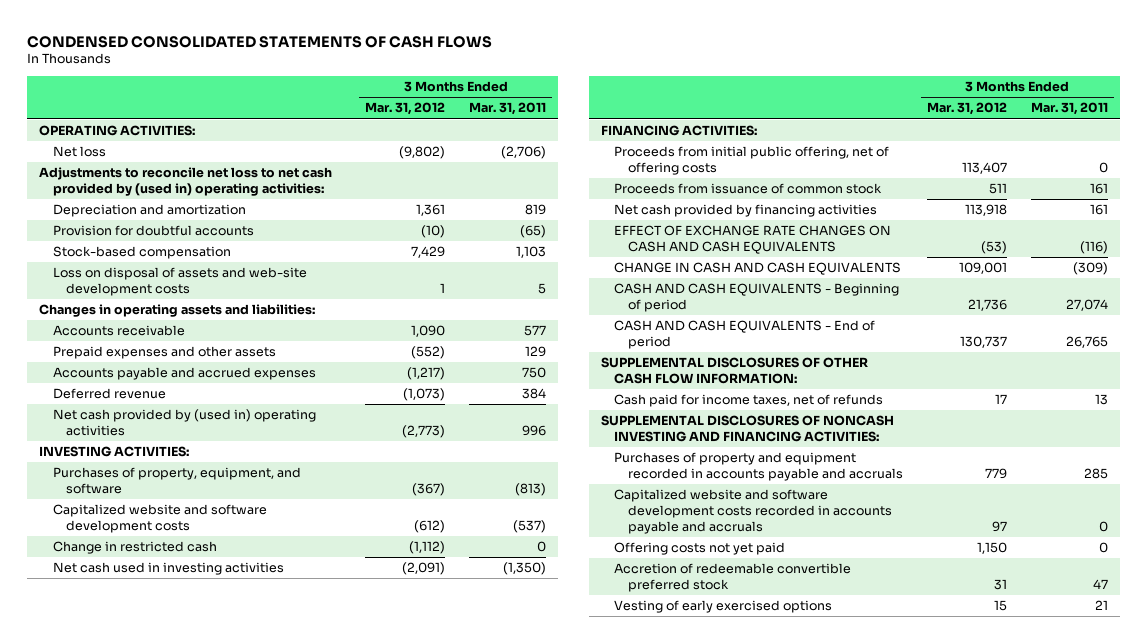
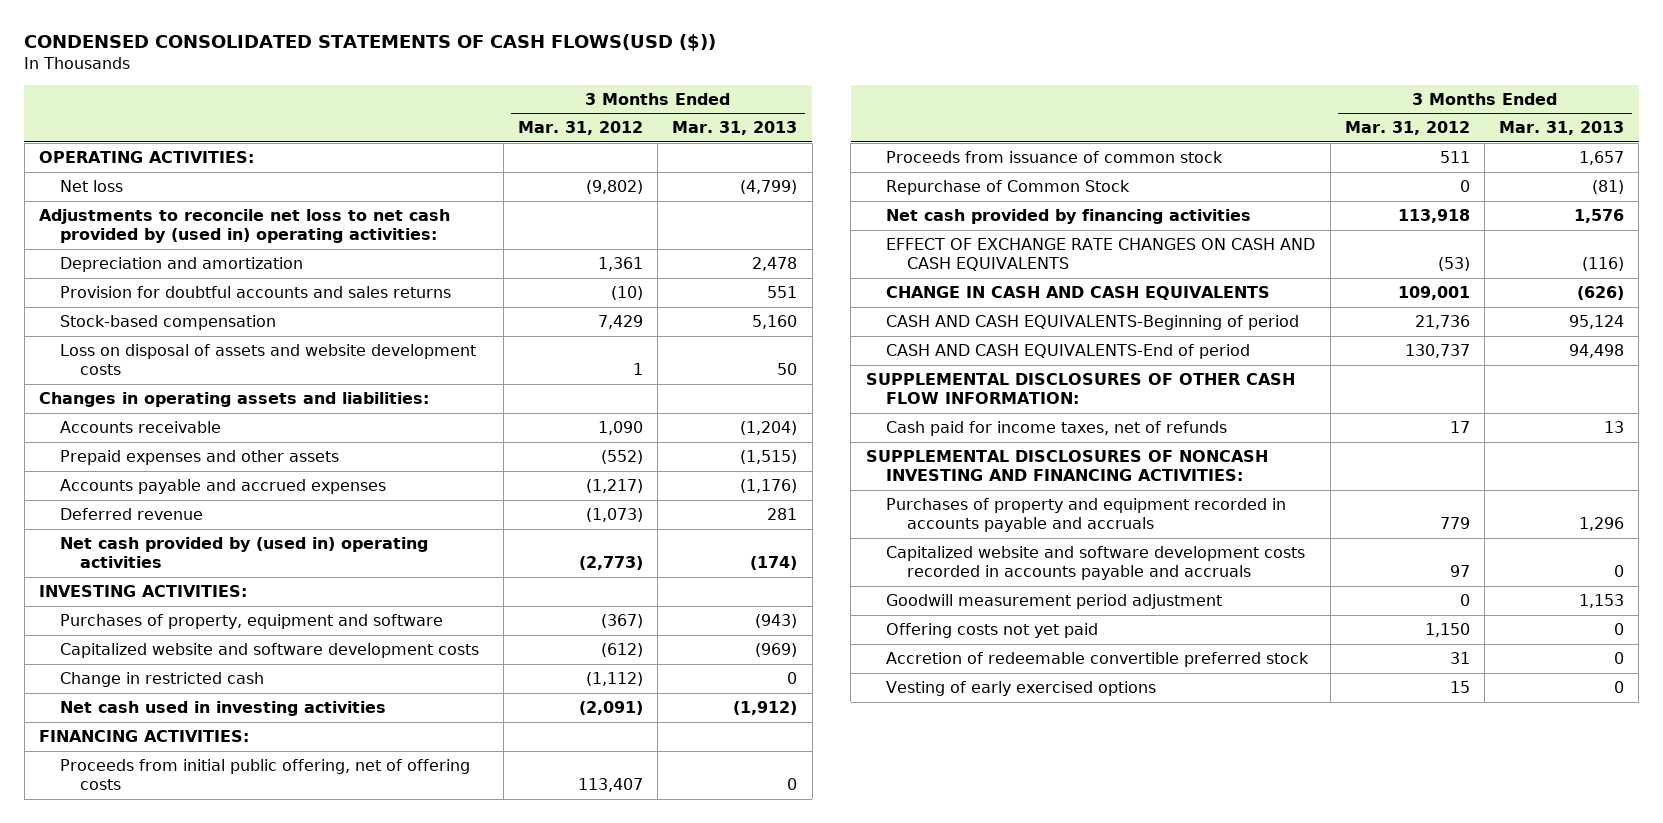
[27,35,493,48] CONDENSED CONSOLIDATED STATEMENTS OF CASH FLOWS -> [24,34,717,52] CONDENSED CONSOLIDATED STATEMENTS OF CASH FLOWS(USD ($))
[468,102,546,116] Mar. 31, 2011 -> none
none -> [672,121,798,136] Mar. 31, 2013
[52,225,254,237] Provision for doubtful accounts -> [59,285,451,298] Provision for doubtful accounts and sales returns
[52,267,307,296] Loss on disposal of assets and web-site development costs -> [59,343,476,376] Loss on disposal of assets and website development costs
[52,467,301,494] Purchases of property, equipment, and software -> [59,613,443,629] Purchases of property, equipment and software
none -> [886,179,1131,195] Repurchase of Common Stock
[614,283,900,312] CASH AND CASH EQUIVALENTS - Beginning of period -> [886,314,1300,330] CASH AND CASH EQUIVALENTS-Beginning of period
[614,320,876,349] CASH AND CASH EQUIVALENTS - End of period -> [886,343,1251,359] CASH AND CASH EQUIVALENTS-End of period
none -> [886,593,1223,609] Goodwill measurement period adjustment

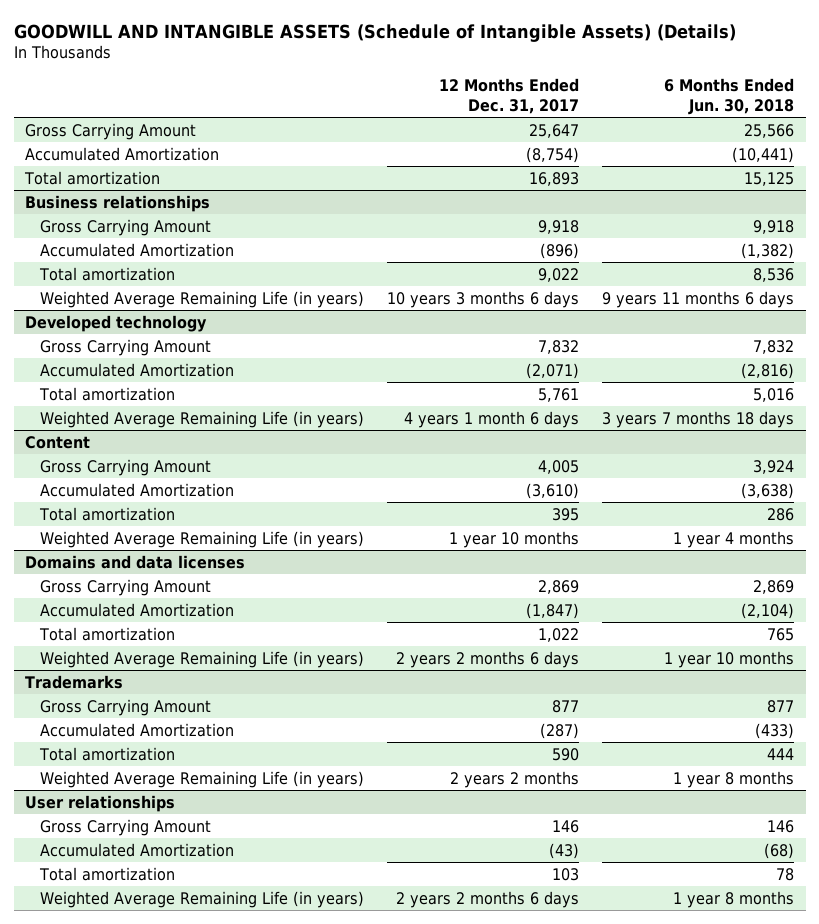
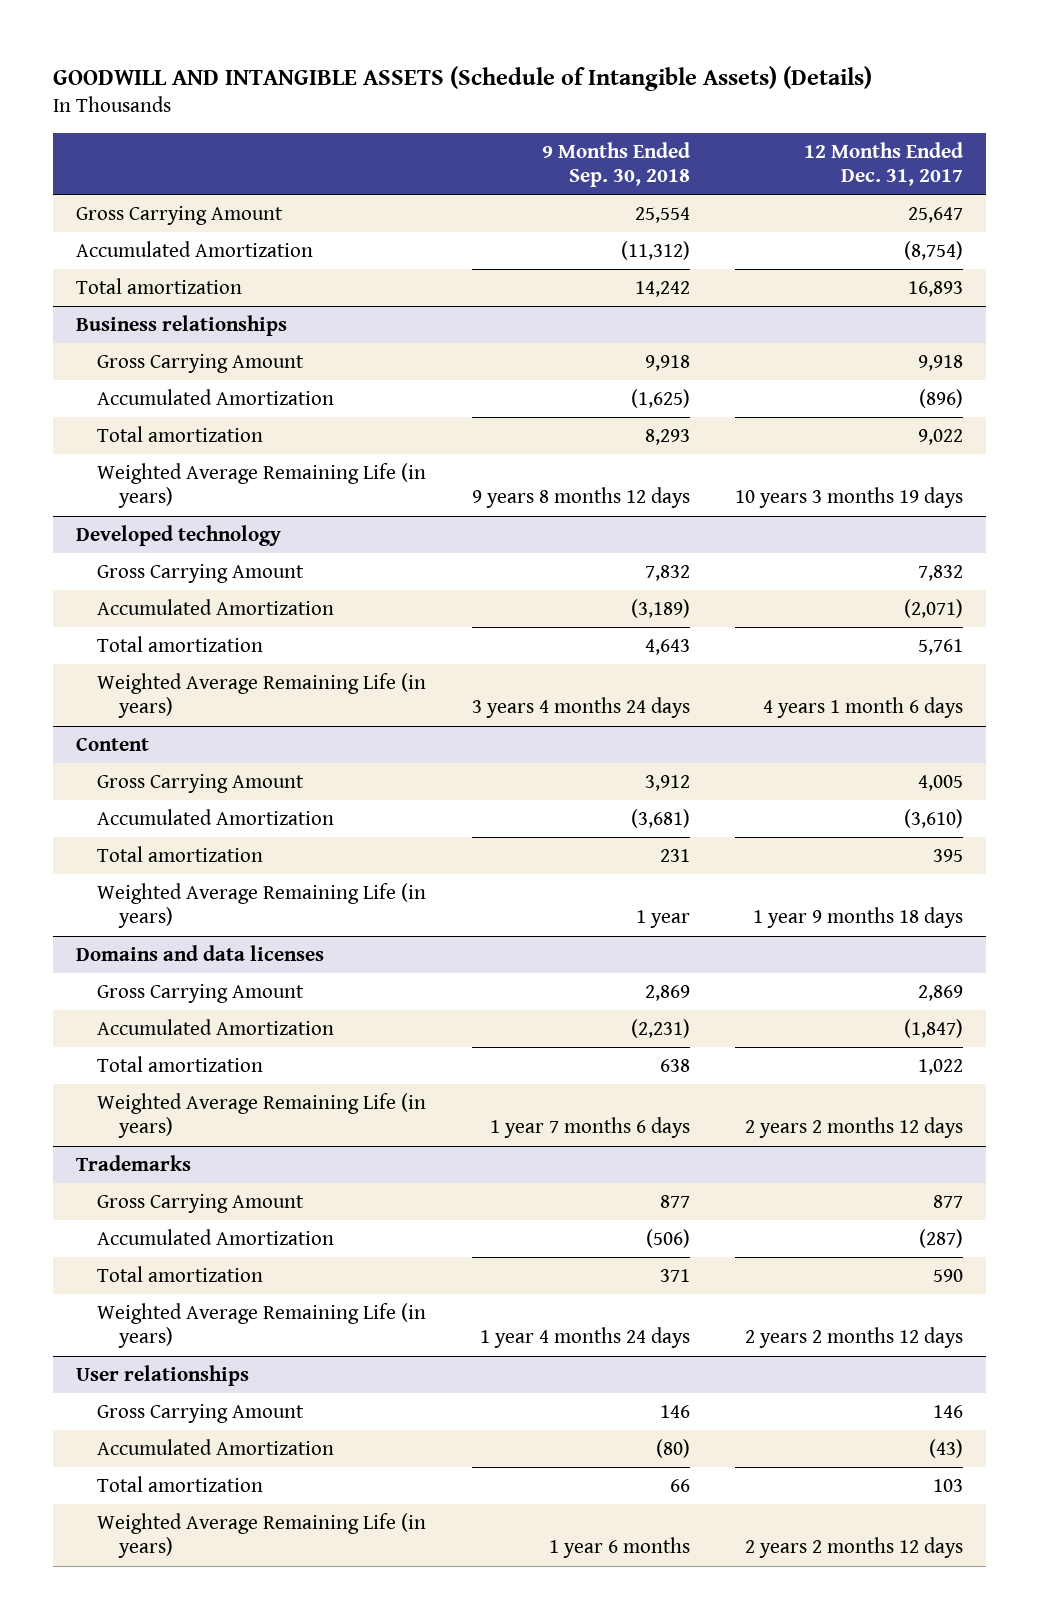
[664,78,795,115] 6 Months Ended Jun. 30, 2018 -> none
none -> [541,141,690,188] 9 Months Ended Sep. 30, 2018
[387,290,580,308] 10 years 3 months 6 days -> [735,487,964,509] 10 years 3 months 19 days
[449,530,580,548] 1 year 10 months -> [753,907,964,929] 1 year 9 months 18 days
[396,650,580,668] 2 years 2 months 6 days -> [745,1117,964,1139] 2 years 2 months 12 days
[450,770,580,788] 2 years 2 months -> [745,1327,964,1349] 2 years 2 months 12 days
[396,890,580,908] 2 years 2 months 6 days -> [745,1537,964,1559] 2 years 2 months 12 days

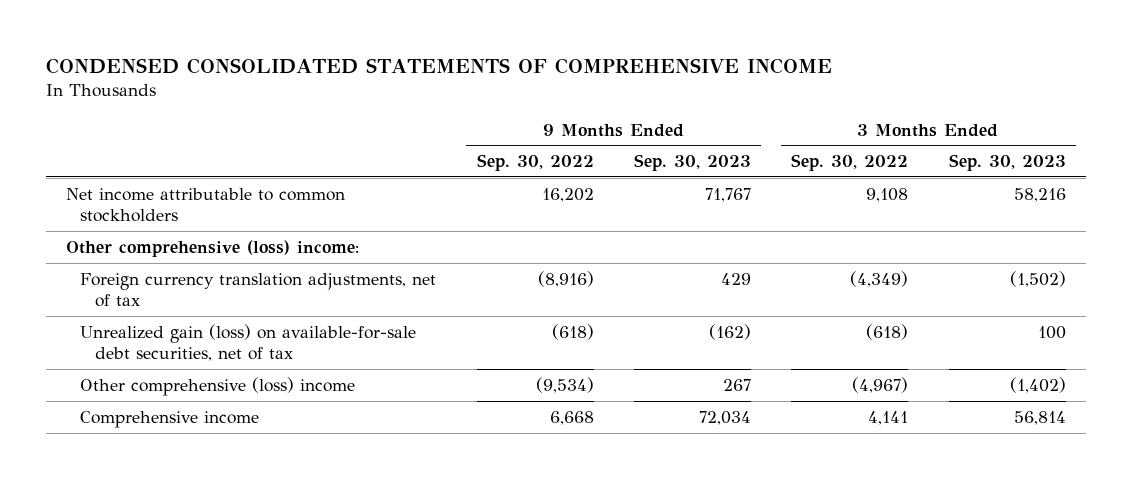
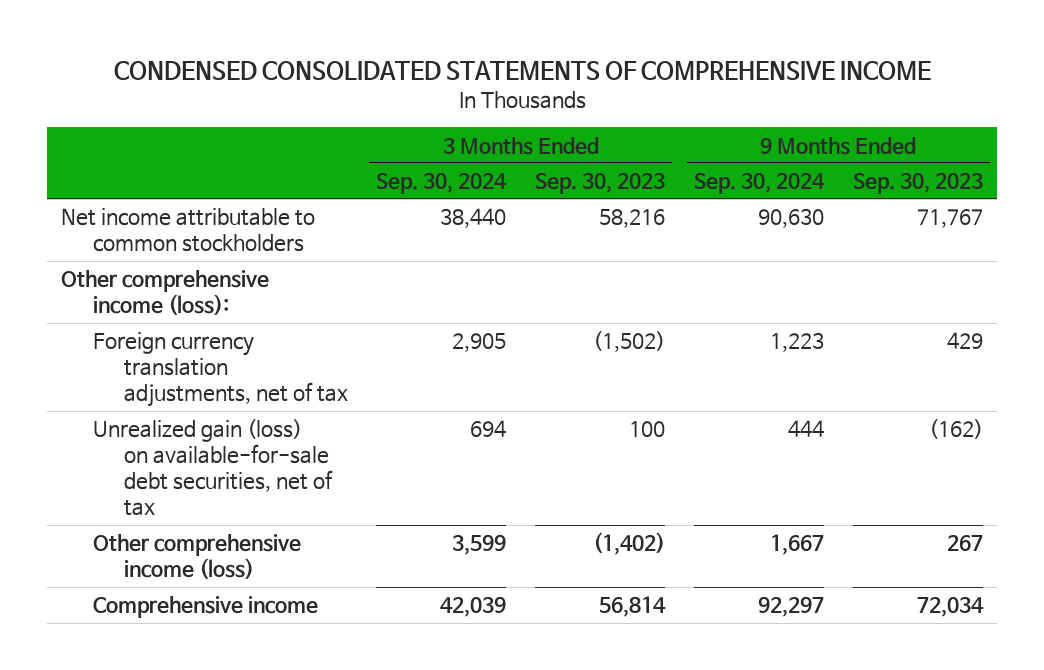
[476,154,594,172] Sep. 30, 2022 -> none
[791,154,909,172] Sep. 30, 2022 -> none
none -> [376,173,508,195] Sep. 30, 2024
none -> [693,173,825,195] Sep. 30, 2024
[65,239,359,257] Other comprehensive (loss) income: -> [61,270,270,316] Other comprehensive income (loss):
[80,376,356,396] Other comprehensive (loss) income -> [92,534,301,580] Other comprehensive income (loss)

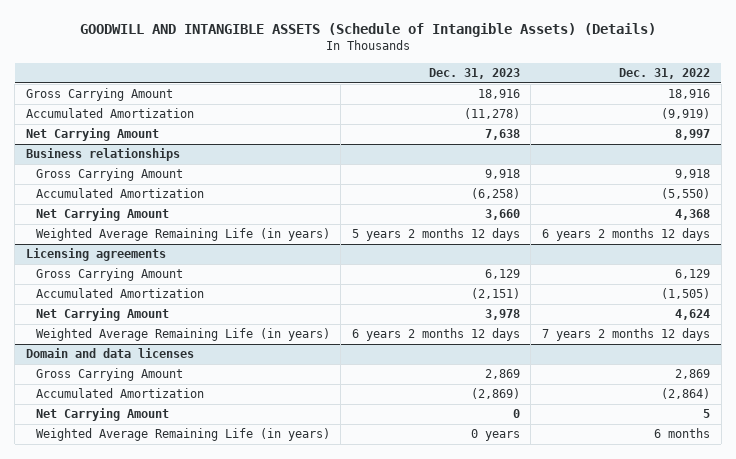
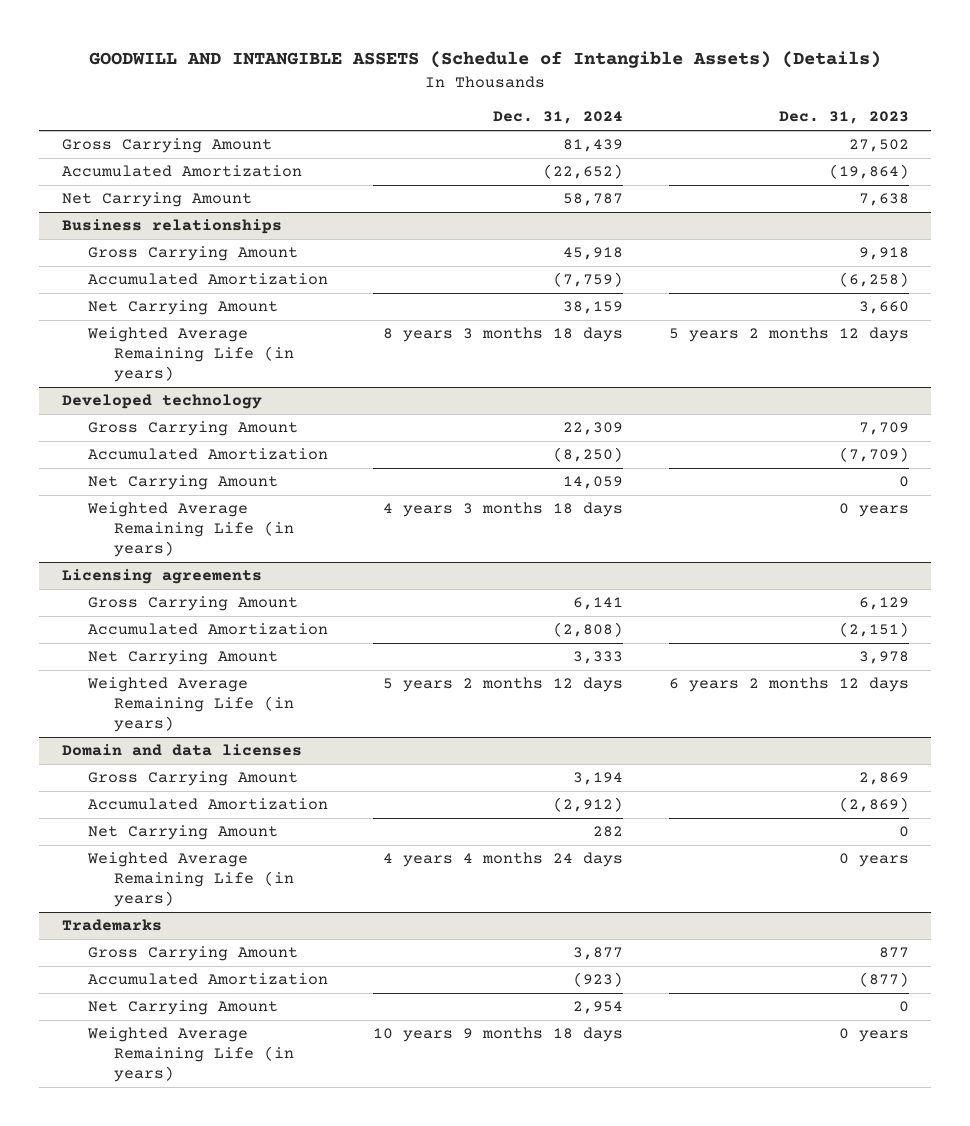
[618,68,710,80] Dec. 31, 2022 -> none
none -> [493,111,624,125] Dec. 31, 2024
[477,89,520,100] 18,916 -> [848,139,909,153] 27,502
[463,108,520,120] (11,278) -> [828,164,909,180] (19,864)
none -> [61,394,262,410] Developed technology
none -> [87,421,298,437] Gross Carrying Amount
none -> [87,448,328,461] Accumulated Amortization
none -> [87,475,278,491] Net Carrying Amount
none -> [86,502,294,558] Weighted Average Remaining Life (in years)
none -> [61,919,162,932] Trademarks
none -> [87,946,298,962] Gross Carrying Amount
none -> [87,973,328,986] Accumulated Amortization
none -> [87,1000,278,1016] Net Carrying Amount
none -> [86,1027,294,1083] Weighted Average Remaining Life (in years)

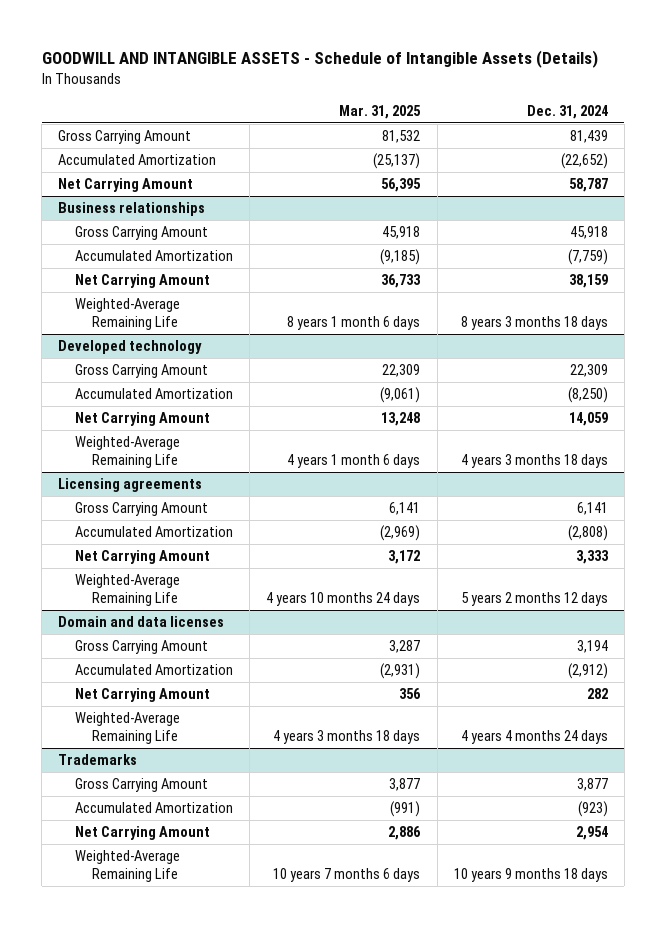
[89,51,882,69] GOODWILL AND INTANGIBLE ASSETS (Schedule of Intangible Assets) (Details) -> [41,50,598,69] GOODWILL AND INTANGIBLE ASSETS - Schedule of Intangible Assets (Details)
[778,111,909,125] Dec. 31, 2023 -> none
none -> [339,104,422,119] Mar. 31, 2025
[86,327,294,383] Weighted Average Remaining Life (in years) -> [75,298,181,330] Weighted-Average Remaining Life
[86,502,294,558] Weighted Average Remaining Life (in years) -> [75,436,181,468] Weighted-Average Remaining Life
[86,677,294,733] Weighted Average Remaining Life (in years) -> [75,574,181,606] Weighted-Average Remaining Life
[86,852,294,908] Weighted Average Remaining Life (in years) -> [75,712,181,744] Weighted-Average Remaining Life
[86,1027,294,1083] Weighted Average Remaining Life (in years) -> [75,850,181,882] Weighted-Average Remaining Life

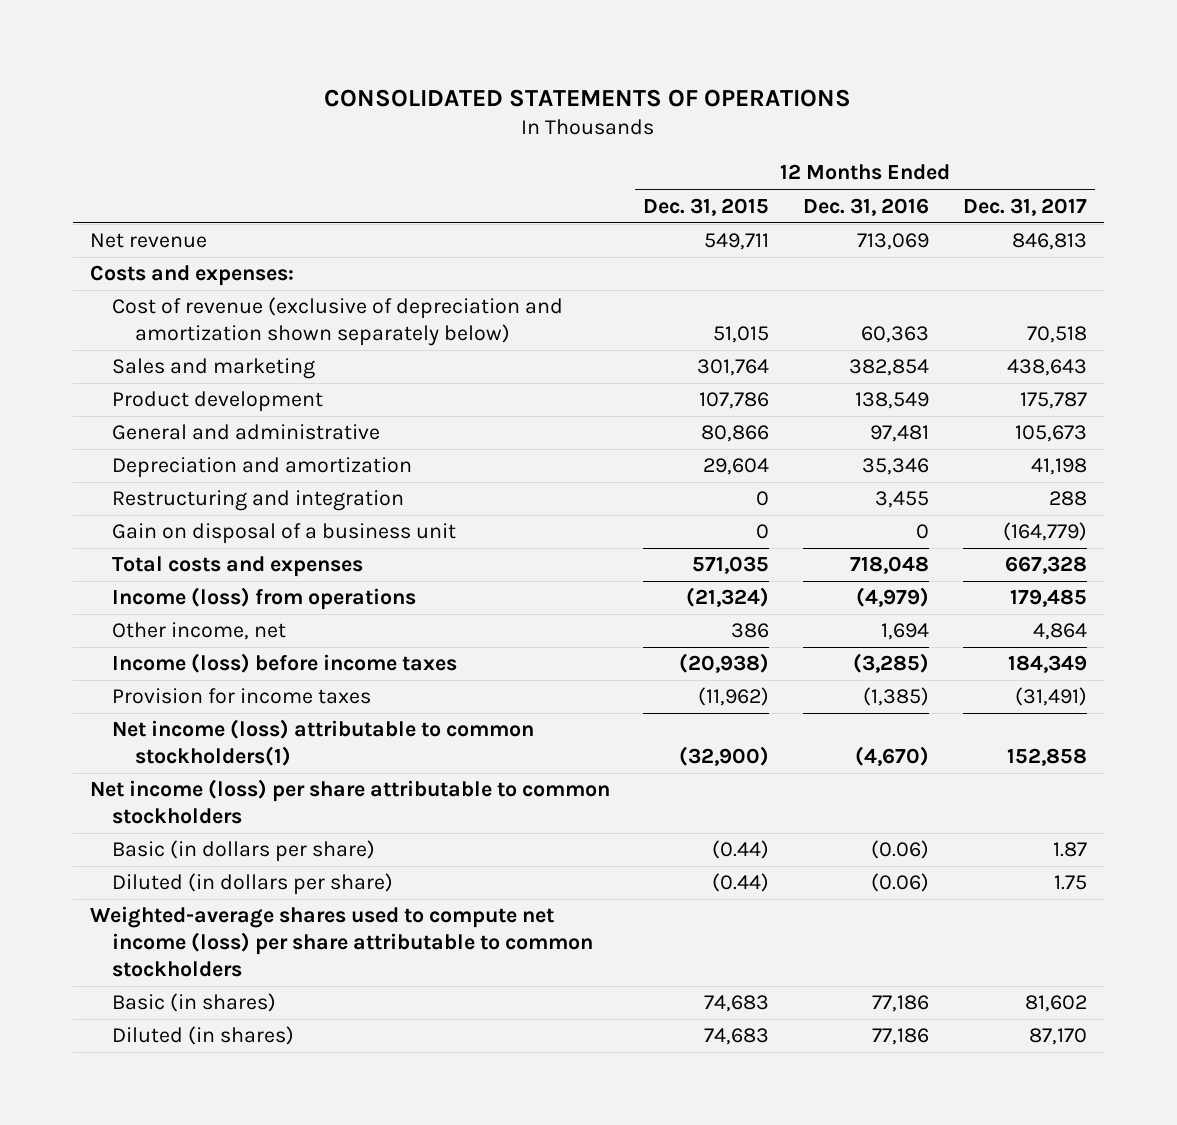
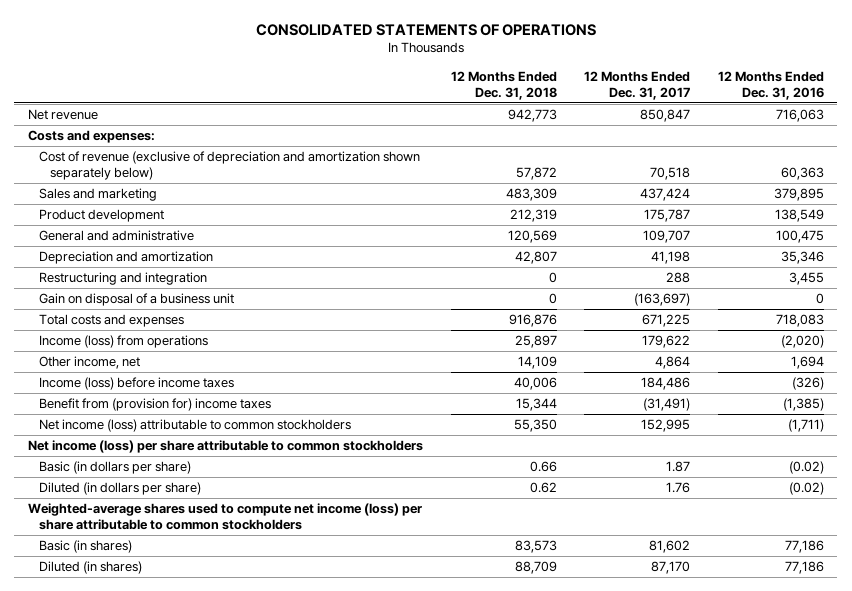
[643,197,770,216] Dec. 31, 2015 -> none
none -> [450,70,557,100] 12 Months Ended Dec. 31, 2018
[857,233,930,251] 713,069 -> [775,109,824,123] 716,063
[1011,233,1087,251] 846,813 -> [640,109,691,123] 850,847
[849,359,930,377] 382,854 -> [773,188,824,202] 379,895
[1006,359,1087,377] 438,643 -> [640,188,691,202] 437,424
[870,425,930,443] 97,481 -> [775,230,824,244] 100,475
[1014,425,1087,443] 105,673 -> [643,230,691,244] 109,707
[1002,522,1087,542] (164,779) -> [634,293,691,307] (163,697)
[850,556,930,575] 718,048 -> [775,314,824,328] 718,083
[1004,556,1087,575] 667,328 -> [642,314,691,328] 671,225
[856,587,930,608] (4,979) -> [780,335,824,349] (2,020)
[1009,589,1087,608] 179,485 -> [642,335,691,349] 179,622
[853,653,930,674] (3,285) -> [791,377,824,391] (326)
[1007,655,1087,674] 184,349 -> [641,377,691,391] 184,486
[112,688,372,705] Provision for income taxes -> [39,398,272,412] Benefit from (provision for) income taxes
[112,719,535,766] Net income (loss) attributable to common stockholders(1) -> [39,419,352,433] Net income (loss) attributable to common stockholders
[855,745,930,766] (4,670) -> [787,419,824,433] (1,711)
[1006,747,1087,766] 152,858 -> [641,419,691,433] 152,995
[871,840,930,860] (0.06) -> [788,461,824,475] (0.02)
[871,873,930,893] (0.06) -> [788,482,824,496] (0.02)
[1053,875,1087,891] 1.75 -> [666,482,691,494] 1.76

